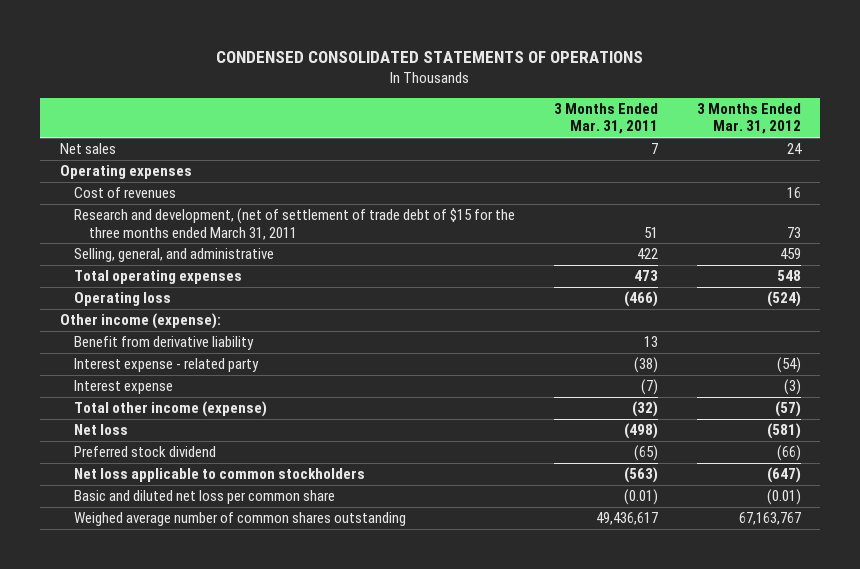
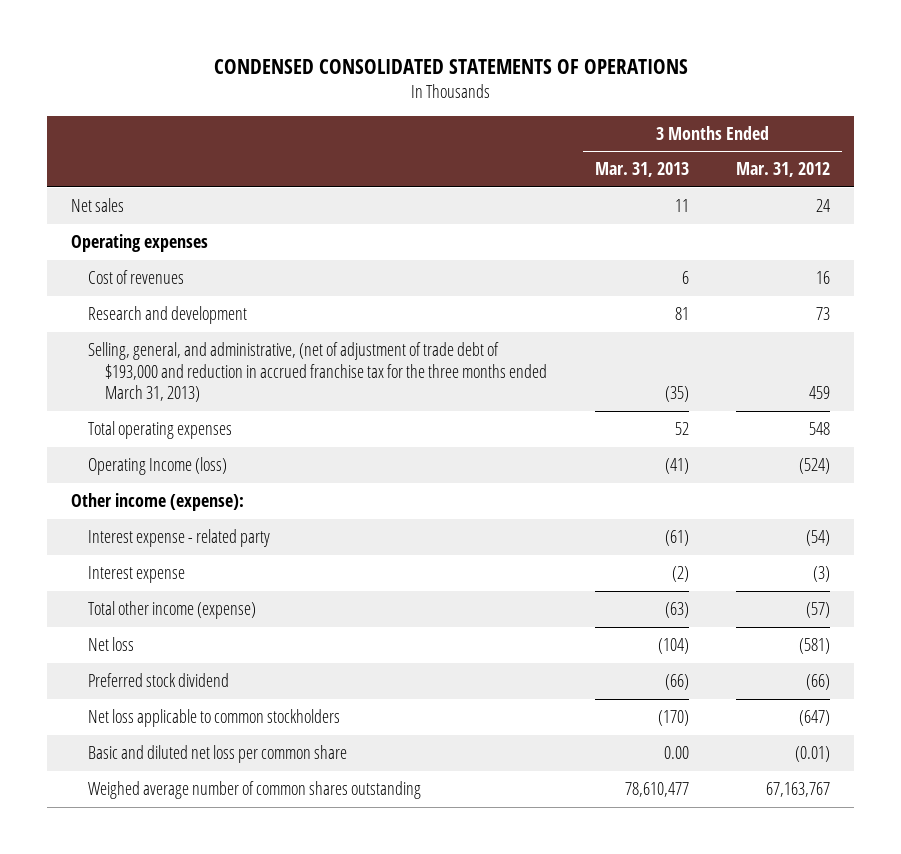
[553,102,658,135] 3 Months Ended Mar. 31, 2011 -> none
none -> [594,162,689,178] Mar. 31, 2013
[74,208,516,240] Research and development, (net of settlement of trade debt of $15 for the three months ended March 31, 2011 -> [87,306,247,325] Research and development
[74,248,275,263] Selling, general, and administrative -> [87,342,548,403] Selling, general, and administrative, (net of adjustment of trade debt of $193,000 and reduction in accrued franchise tax for the three months ended March 31, 2013)
[74,292,172,307] Operating loss -> [87,457,227,476] Operating Income (loss)
[74,336,255,351] Benefit from derivative liability -> none

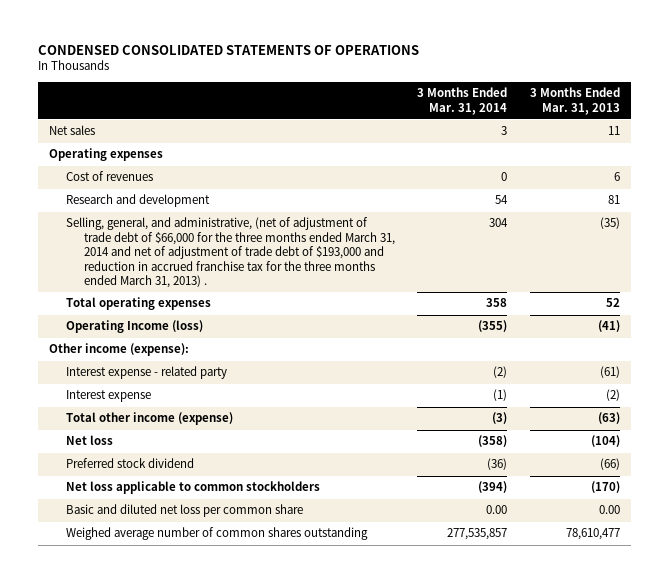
[736,162,831,178] Mar. 31, 2012 -> none
none -> [417,87,508,115] 3 Months Ended Mar. 31, 2014
[87,342,548,403] Selling, general, and administrative, (net of adjustment of trade debt of $193,000 and reduction in accrued franchise tax for the three months ended March 31, 2013) -> [66,217,396,289] Selling, general, and administrative, (net of adjustment of trade debt of $66,000 for the three months ended March 31, 2014 and net of adjustment of trade debt of $193,000 and reduction in accrued franchise tax for the three months ended March 31, 2013) .

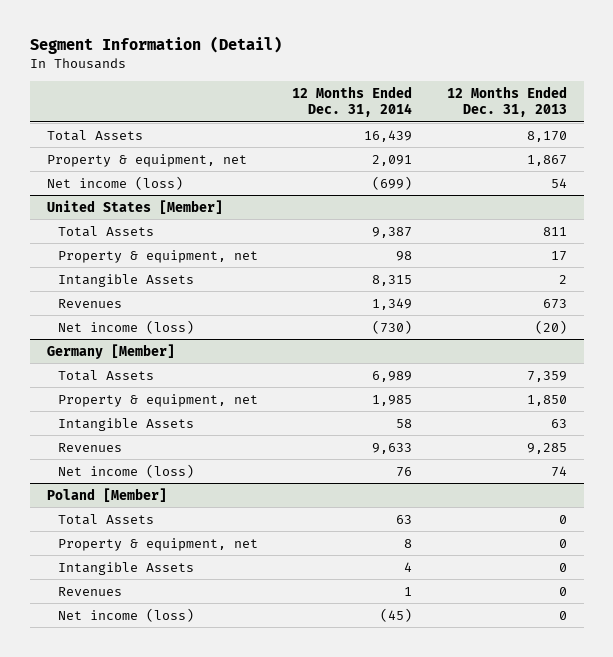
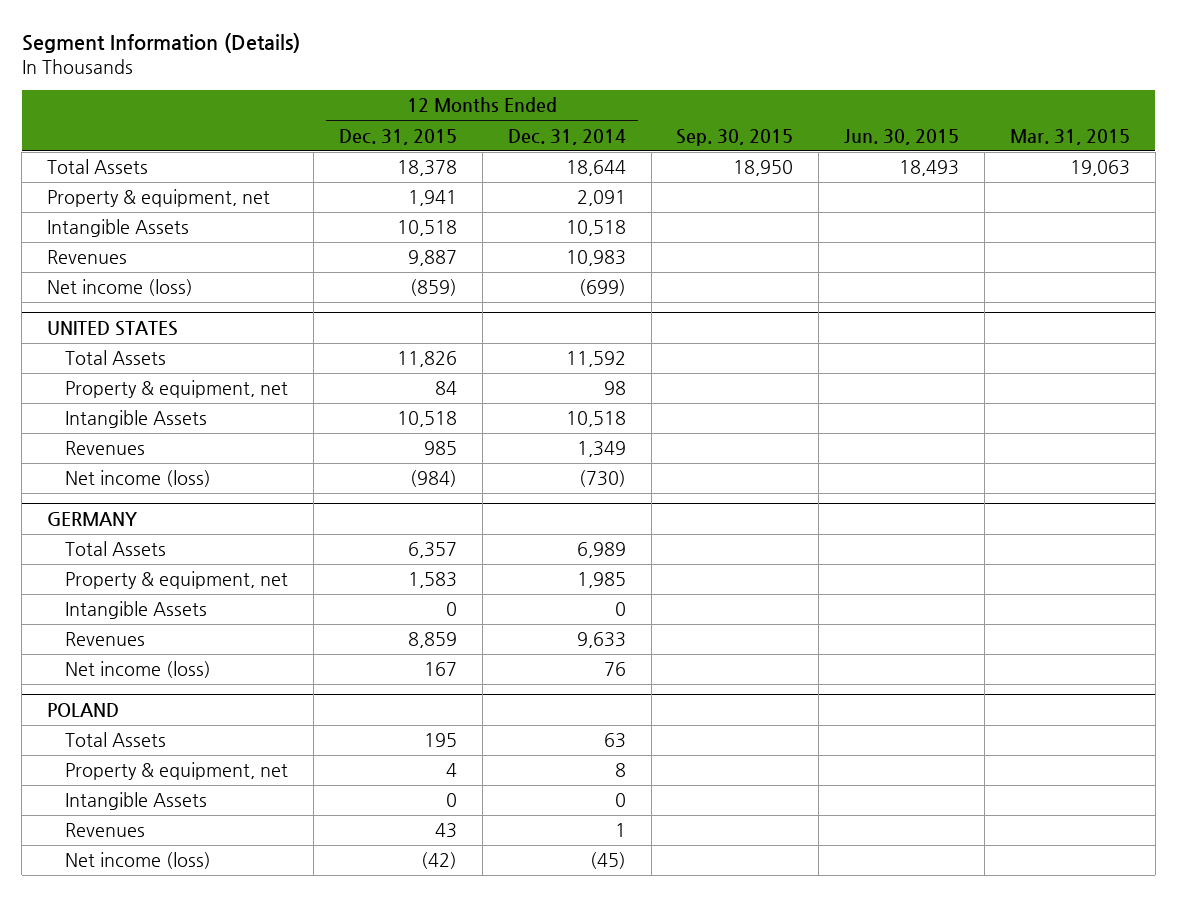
[29,35,282,54] Segment Information (Detail) -> [21,33,300,54] Segment Information (Details)
[446,85,567,118] 12 Months Ended Dec. 31, 2013 -> none
none -> [339,128,458,145] Dec. 31, 2015
none -> [676,128,794,146] Sep. 30, 2015
none -> [844,128,960,145] Jun. 30, 2015
none -> [1009,128,1130,145] Mar. 31, 2015
[364,129,413,142] 16,439 -> [565,160,626,177] 18,644
none -> [47,219,190,238] Intangible Assets
none -> [47,250,128,265] Revenues
[46,199,223,214] United States [Member] -> [47,320,179,336] UNITED STATES
[372,226,413,238] 9,387 -> [565,351,626,368] 11,592
[372,274,413,286] 8,315 -> [565,411,626,428] 10,518
[46,343,175,359] Germany [Member] -> [47,511,138,526] GERMANY
[396,418,413,428] 58 -> [614,602,626,617] 0
[46,487,167,502] Poland [Member] -> [47,702,120,717] POLAND
[404,561,413,572] 4 -> [614,793,626,808] 0

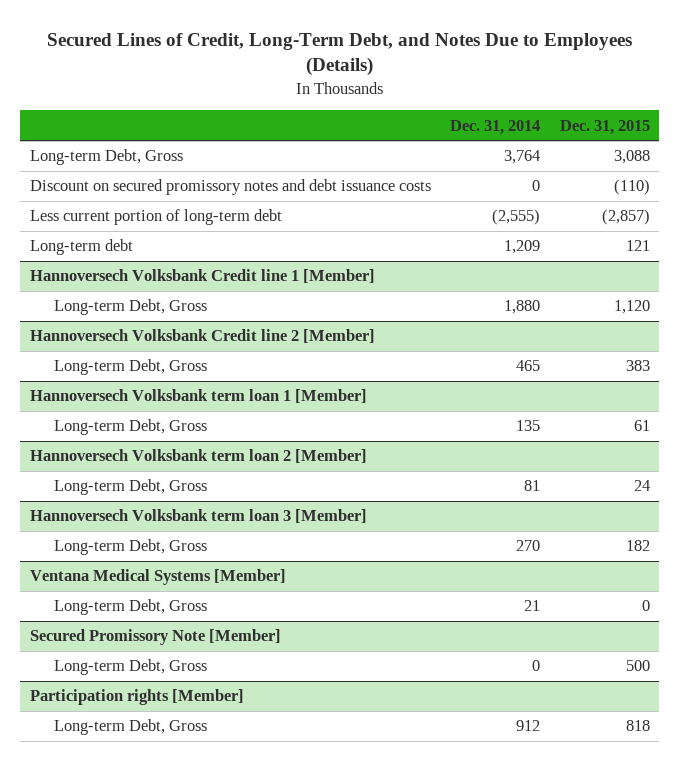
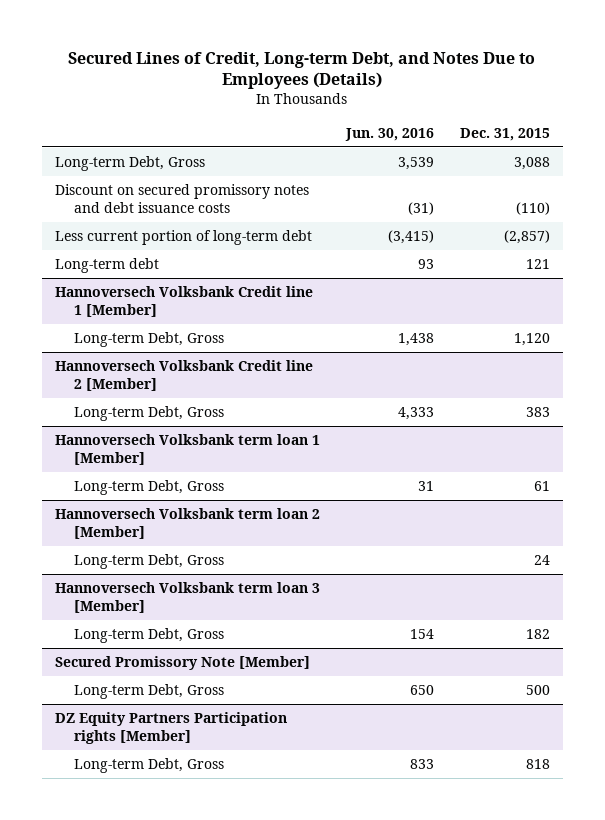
[46,32,632,77] Secured Lines of Credit, Long-Term Debt, and Notes Due to Employees (Details) -> [68,51,536,90] Secured Lines of Credit, Long-term Debt, and Notes Due to Employees (Details)
[450,119,541,135] Dec. 31, 2014 -> none
none -> [344,127,434,141] Jun. 30, 2016
[29,569,286,586] Ventana Medical Systems [Member] -> none
[54,599,208,616] Long-term Debt, Gross -> none
[29,689,244,706] Participation rights [Member] -> [54,712,287,745] DZ Equity Partners Participation rights [Member]

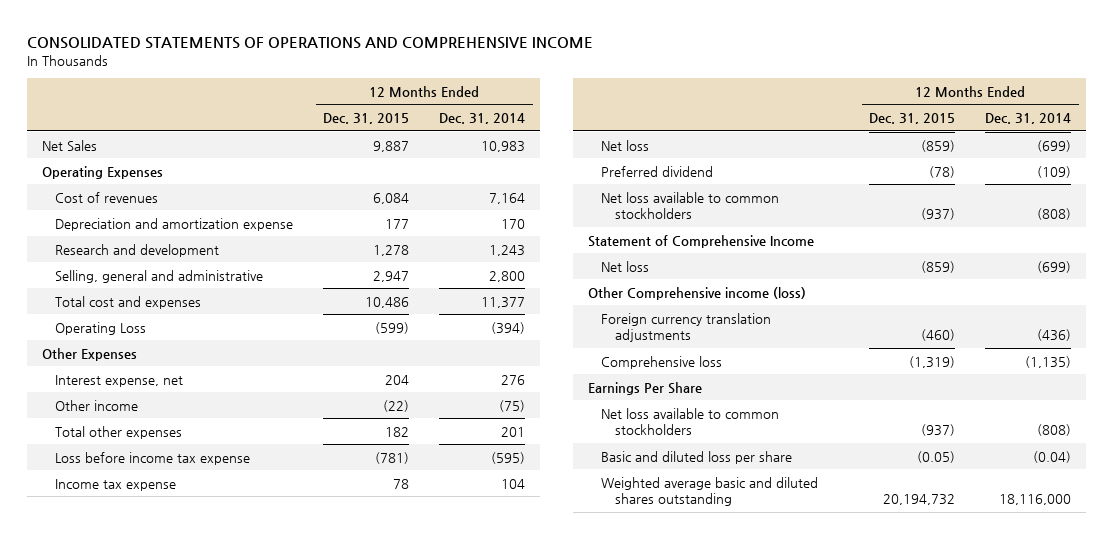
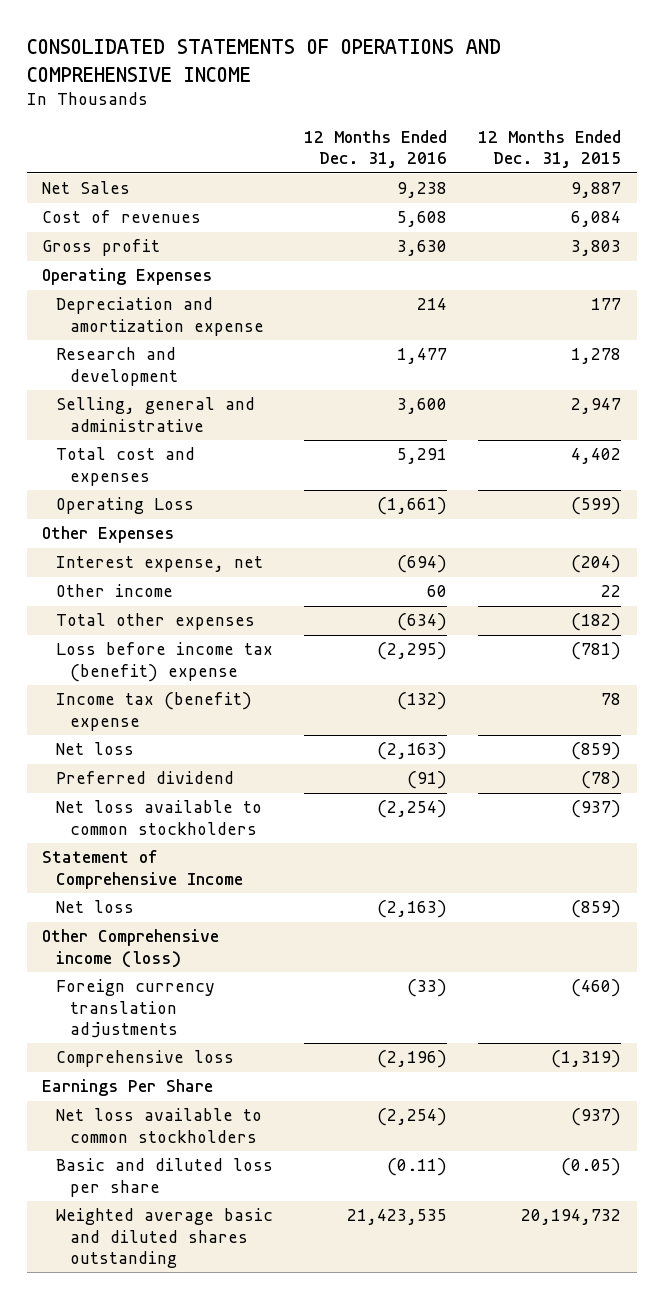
[439,113,526,125] Dec. 31, 2014 -> none
none -> [304,130,448,169] 12 Months Ended Dec. 31, 2016
none -> [42,239,161,257] Gross profit
[41,165,163,179] Operating Expenses -> [42,268,213,286] Operating Expenses
[365,296,410,308] 10,486 -> [571,448,622,465] 4,402
[385,374,410,385] 204 -> [571,555,622,574] (204)
[383,399,410,412] (22) -> [601,585,622,598] 22
[385,426,410,437] 182 -> [571,613,622,632] (182)
[55,451,251,465] Loss before income tax expense -> [56,642,274,682] Loss before income tax (benefit) expense
[55,478,177,491] Income tax expense -> [56,692,253,731] Income tax (benefit) expense

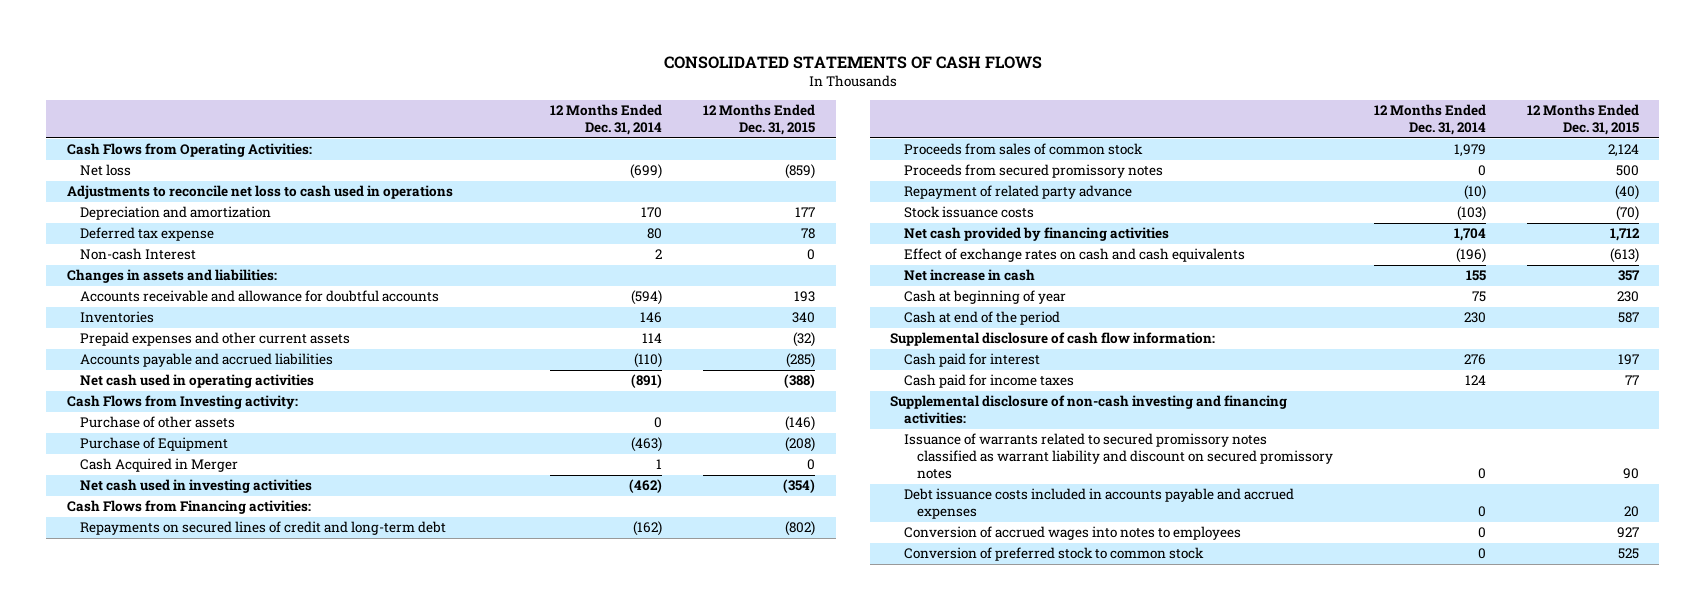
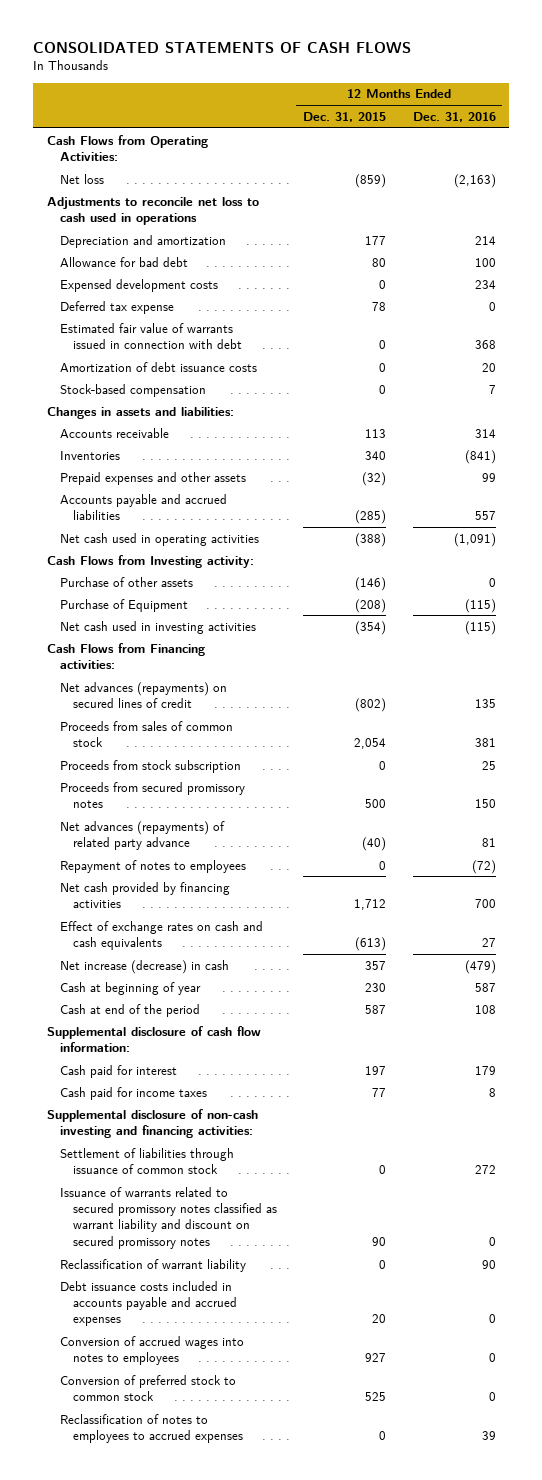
[550,104,663,135] 12 Months Ended Dec. 31, 2014 -> none
none -> [412,111,496,122] Dec. 31, 2016
none -> [59,256,188,267] Allowance for bad debt
none -> [59,278,218,292] Expensed development costs
[79,248,196,261] Non-cash Interest -> none
none -> [59,322,242,350] Estimated fair value of warrants issued in connection with debt
none -> [59,361,257,372] Amortization of debt issuance costs
none -> [59,383,206,397] Stock-based compensation
[79,290,439,303] Accounts receivable and allowance for doubtful accounts -> [59,427,169,438] Accounts receivable
[794,291,816,303] 193 -> [365,428,387,438] 113
[79,332,350,347] Prepaid expenses and other current assets -> [59,471,246,485] Prepaid expenses and other assets
[79,458,238,473] Cash Acquired in Merger -> none
[79,521,446,536] Repayments on secured lines of credit and long-term debt -> [59,681,227,709] Net advances (repayments) on secured lines of credit
[1607,144,1639,158] 2,124 -> [354,738,387,750] 2,054
none -> [59,759,241,773] Proceeds from stock subscription
[903,206,1034,219] Stock issuance costs -> none
[903,185,1132,200] Repayment of related party advance -> [59,820,225,851] Net advances (repayments) of related party advance
none -> [59,859,246,873] Repayment of notes to employees
[903,269,1035,282] Net increase in cash -> [59,959,229,974] Net increase (decrease) in cash
none -> [59,1147,234,1175] Settlement of liabilities through issuance of common stock
none -> [59,1258,246,1272] Reclassification of warrant liability
none -> [59,1413,243,1444] Reclassification of notes to employees to accrued expenses

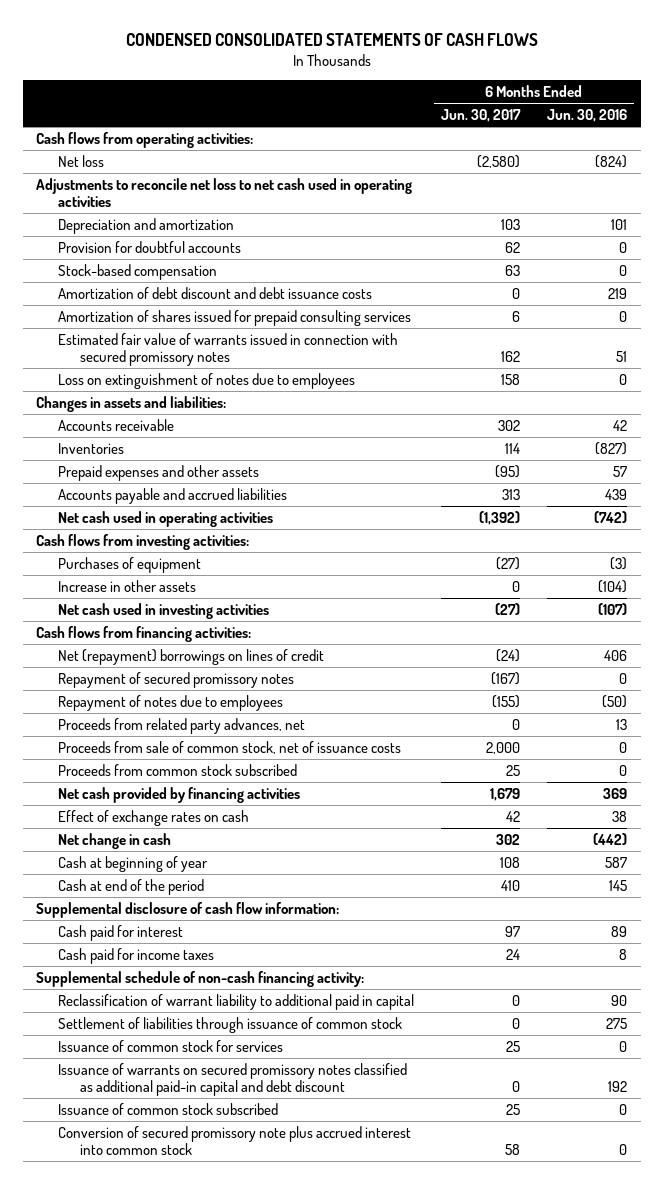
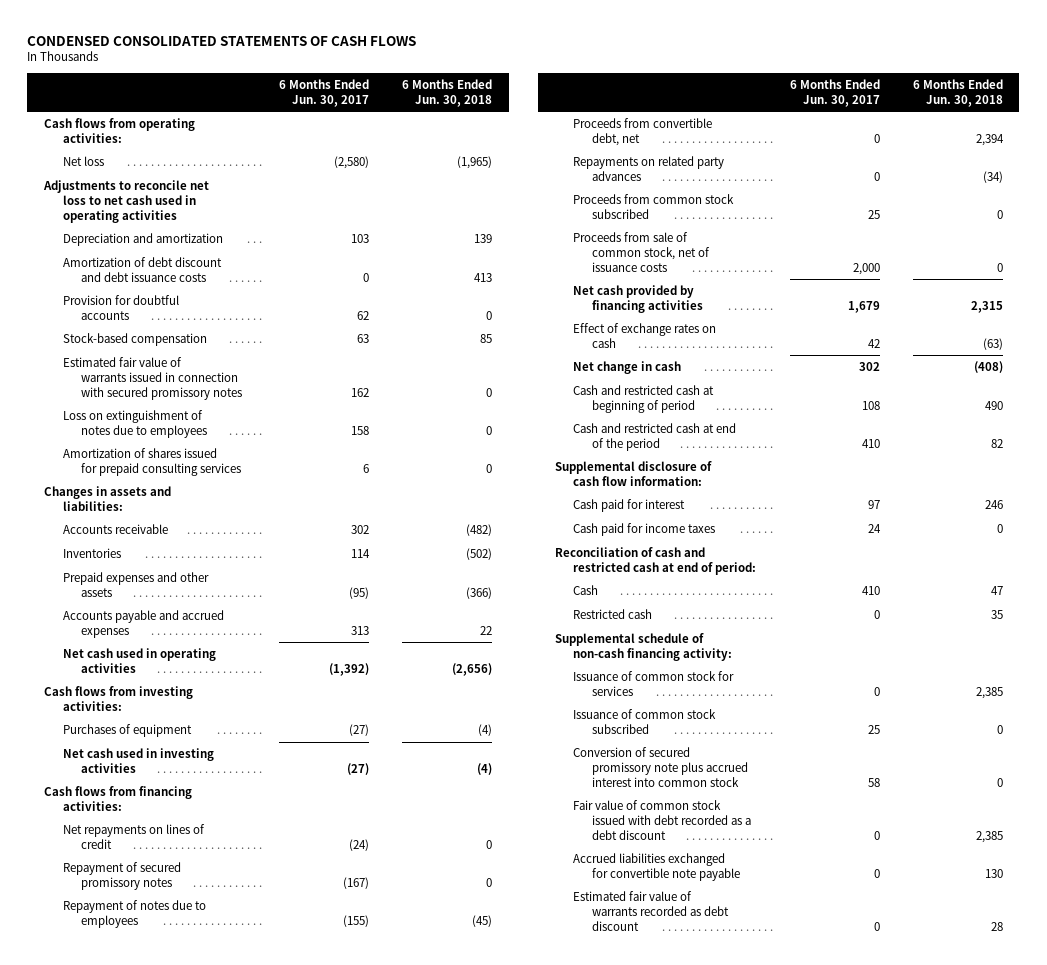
[547,109,628,123] Jun. 30, 2016 -> none
none -> [402,79,493,107] 6 Months Ended Jun. 30, 2018
[57,286,372,299] Amortization of debt discount and debt issuance costs -> [62,257,222,282] Amortization of debt discount and debt issuance costs
[57,309,411,326] Amortization of shares issued for prepaid consulting services -> [62,448,242,476] Amortization of shares issued for prepaid consulting services
[57,487,287,504] Accounts payable and accrued liabilities -> [62,610,224,638] Accounts payable and accrued expenses
[57,579,196,592] Increase in other assets -> none
[57,648,324,665] Net (repayment) borrowings on lines of credit -> [62,824,205,849] Net repayments on lines of credit
[57,717,305,734] Proceeds from related party advances, net -> none
none -> [573,118,713,146] Proceeds from convertible debt, net
none -> [573,156,725,181] Repayments on related party advances
[57,740,401,754] Proceeds from sale of common stock, net of issuance costs -> [573,232,710,272] Proceeds from sale of common stock, net of issuance costs
[57,855,208,872] Cash at beginning of year -> [573,385,715,413] Cash and restricted cash at beginning of period
[57,878,204,895] Cash at end of the period -> [573,423,737,451] Cash and restricted cash at end of the period
none -> [554,547,757,575] Reconciliation of cash and restricted cash at end of period:
none -> [573,585,599,596] Cash
none -> [573,609,653,620] Restricted cash
[57,993,414,1010] Reclassification of warrant liability to additional paid in capital -> none
[57,1016,402,1033] Settlement of liabilities through issuance of common stock -> none
[57,1062,407,1097] Issuance of warrants on secured promissory notes classified as additional paid-in capital and debt discount -> none
[506,1040,521,1052] 25 -> [873,686,880,696] 0
none -> [573,800,751,840] Fair value of common stock issued with debt recorded as a debt discount
none -> [573,853,740,881] Accrued liabilities exchanged for convertible note payable
none -> [573,891,729,931] Estimated fair value of warrants recorded as debt discount

